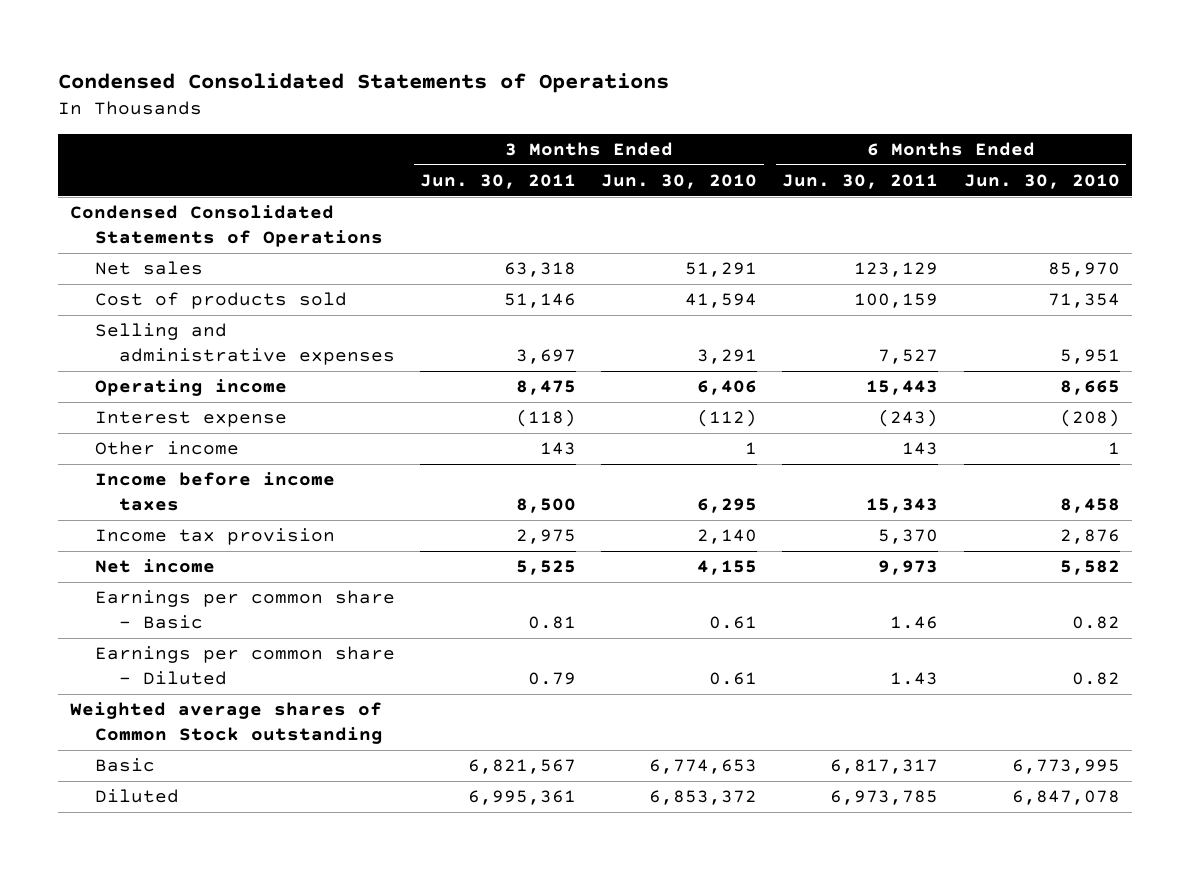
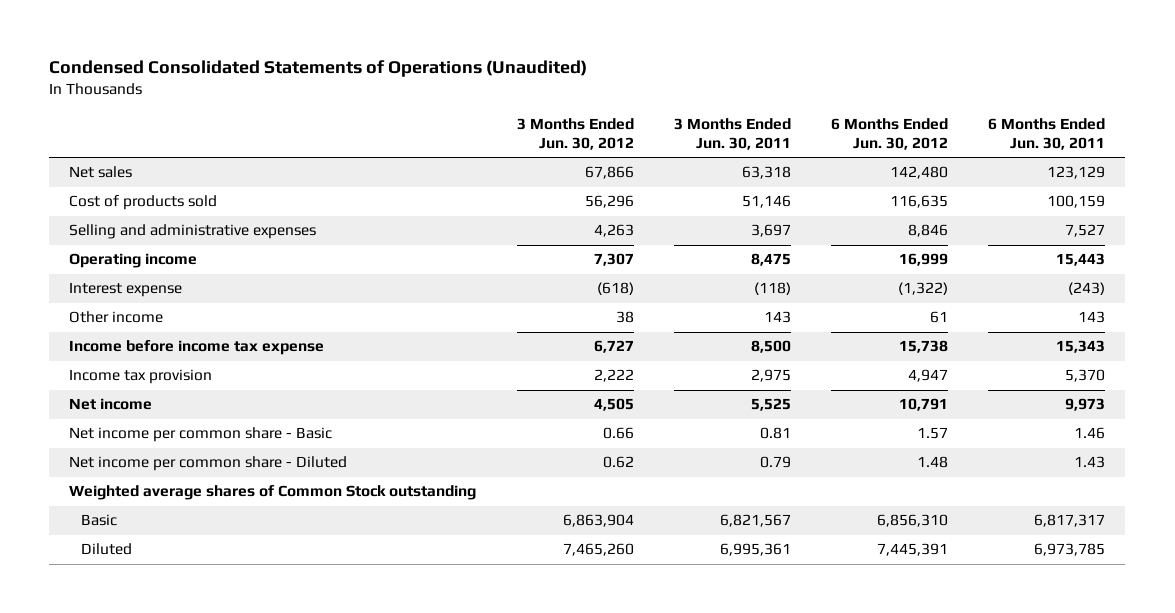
[57,72,669,93] Condensed Consolidated Statements of Operations -> [49,60,588,78] Condensed Consolidated Statements of Operations (Unaudited)
[601,173,758,189] Jun. 30, 2010 -> none
[963,173,1120,189] Jun. 30, 2010 -> none
none -> [516,118,634,151] 3 Months Ended Jun. 30, 2012
none -> [831,118,949,151] 6 Months Ended Jun. 30, 2012
[70,205,383,248] Condensed Consolidated Statements of Operations -> none
[94,472,335,512] Income before income taxes -> [69,340,325,356] Income before income tax expense
[94,590,395,630] Earnings per common share - Basic -> [69,427,333,443] Net income per common share - Basic
[94,646,395,686] Earnings per common share - Diluted -> [69,456,348,472] Net income per common share - Diluted

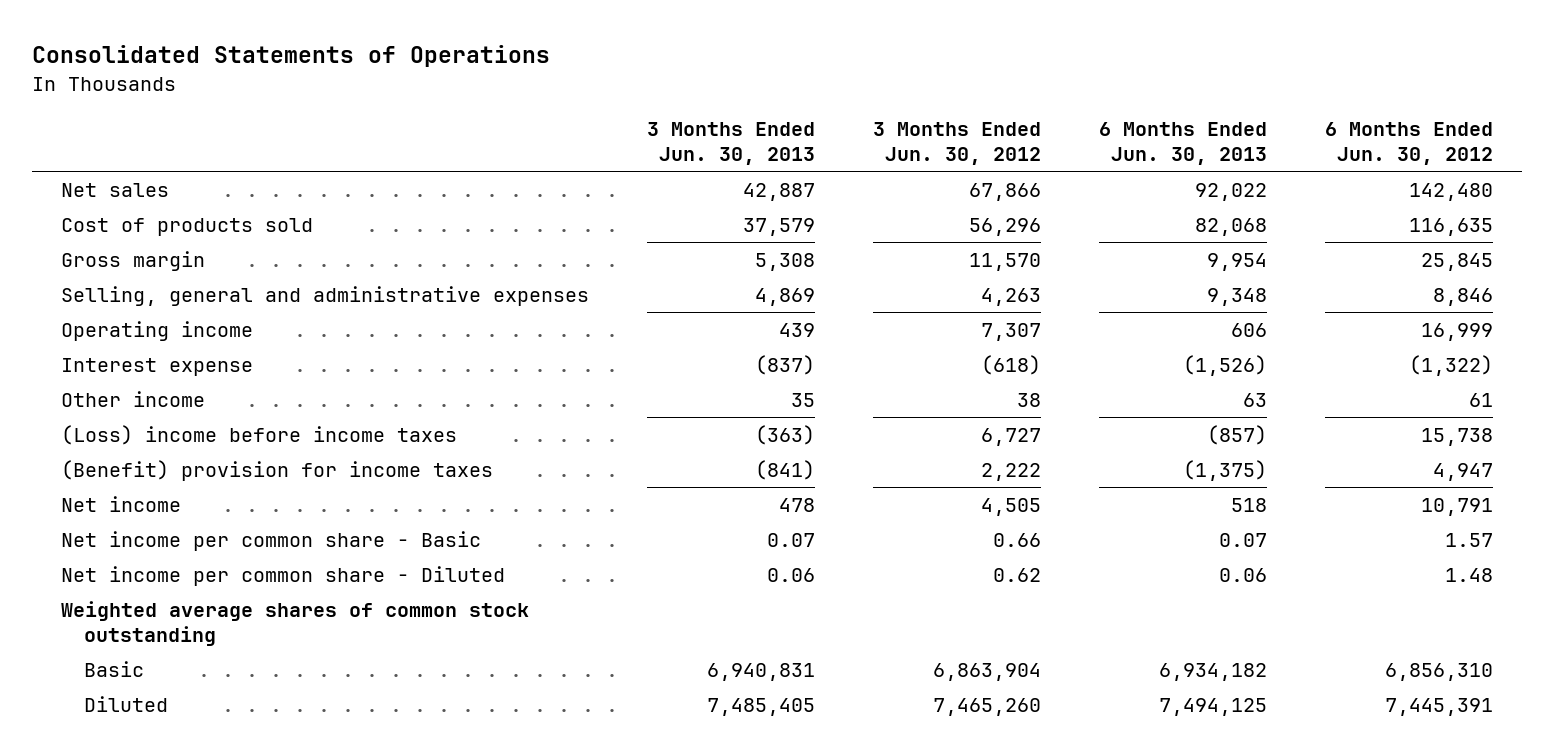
[49,60,588,78] Condensed Consolidated Statements of Operations (Unaudited) -> [32,45,551,68] Consolidated Statements of Operations
[673,118,791,151] 3 Months Ended Jun. 30, 2011 -> none
[988,118,1106,151] 6 Months Ended Jun. 30, 2011 -> none
none -> [647,121,816,165] 3 Months Ended Jun. 30, 2013
none -> [1098,121,1267,165] 6 Months Ended Jun. 30, 2013
none -> [61,250,206,271] Gross margin
[69,224,317,240] Selling and administrative expenses -> [61,285,590,306] Selling, general and administrative expenses
[69,340,325,356] Income before income tax expense -> [61,424,458,445] (Loss) income before income taxes
[69,369,213,385] Income tax provision -> [61,459,494,481] (Benefit) provision for income taxes
[69,485,477,501] Weighted average shares of Common Stock outstanding -> [61,600,530,646] Weighted average shares of common stock outstanding

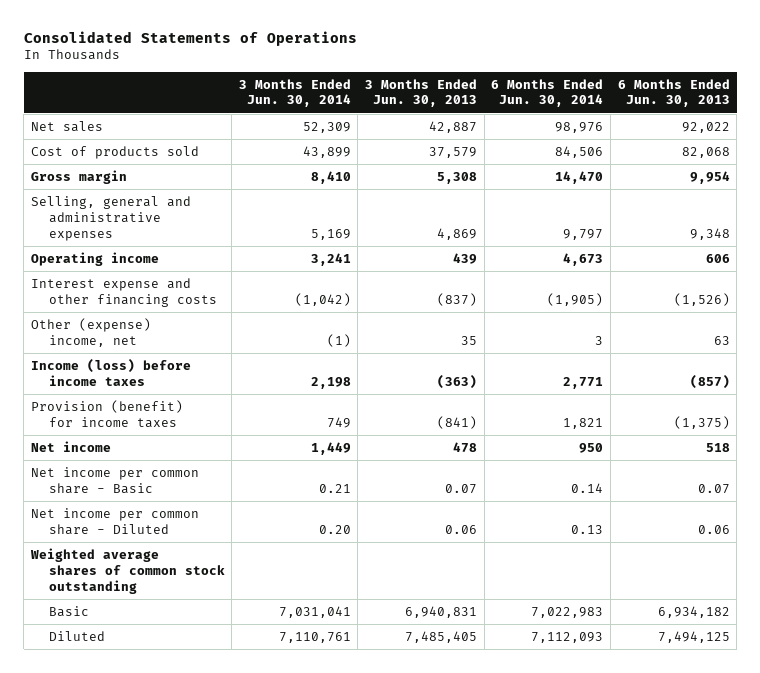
[872,121,1041,165] 3 Months Ended Jun. 30, 2012 -> none
[1324,121,1493,165] 6 Months Ended Jun. 30, 2012 -> none
none -> [238,78,351,108] 3 Months Ended Jun. 30, 2014
none -> [491,78,604,108] 6 Months Ended Jun. 30, 2014
[61,357,254,376] Interest expense -> [30,277,217,307] Interest expense and other financing costs
[61,390,206,407] Other income -> [30,317,151,347] Other (expense) income, net
[61,424,458,445] (Loss) income before income taxes -> [30,358,191,386] Income (loss) before income taxes
[61,459,494,481] (Benefit) provision for income taxes -> [30,399,183,428] Provision (benefit) for income taxes

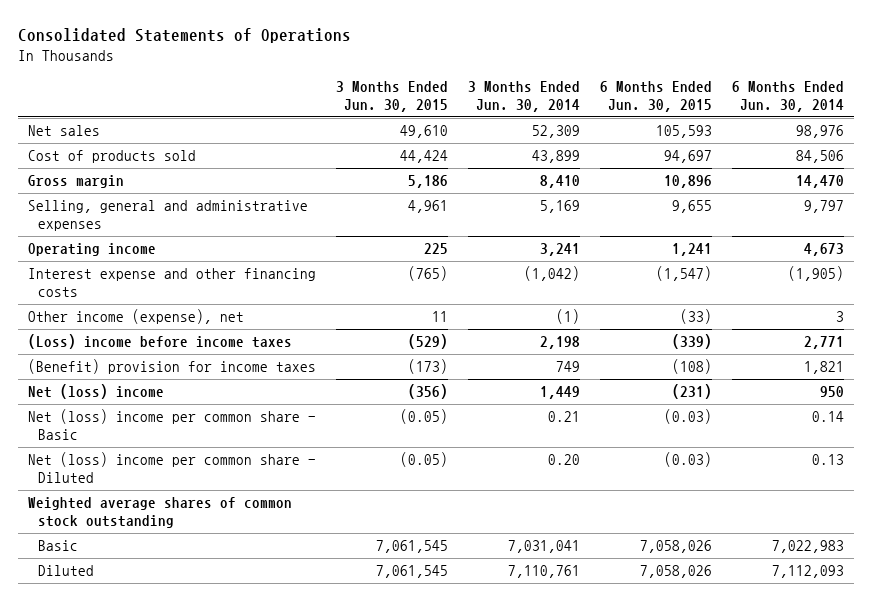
[365,78,478,108] 3 Months Ended Jun. 30, 2013 -> none
[617,78,730,108] 6 Months Ended Jun. 30, 2013 -> none
none -> [335,81,448,112] 3 Months Ended Jun. 30, 2015
none -> [599,81,712,112] 6 Months Ended Jun. 30, 2015
[30,317,151,347] Other (expense) income, net -> [27,309,244,325] Other income (expense), net
[30,358,191,386] Income (loss) before income taxes -> [27,334,292,350] (Loss) income before income taxes
[30,399,183,428] Provision (benefit) for income taxes -> [27,359,316,375] (Benefit) provision for income taxes
[30,440,111,452] Net income -> [27,384,164,400] Net (loss) income
[30,466,199,494] Net income per common share - Basic -> [27,409,316,440] Net (loss) income per common share - Basic
[30,507,199,535] Net income per common share - Diluted -> [27,452,316,483] Net (loss) income per common share - Diluted

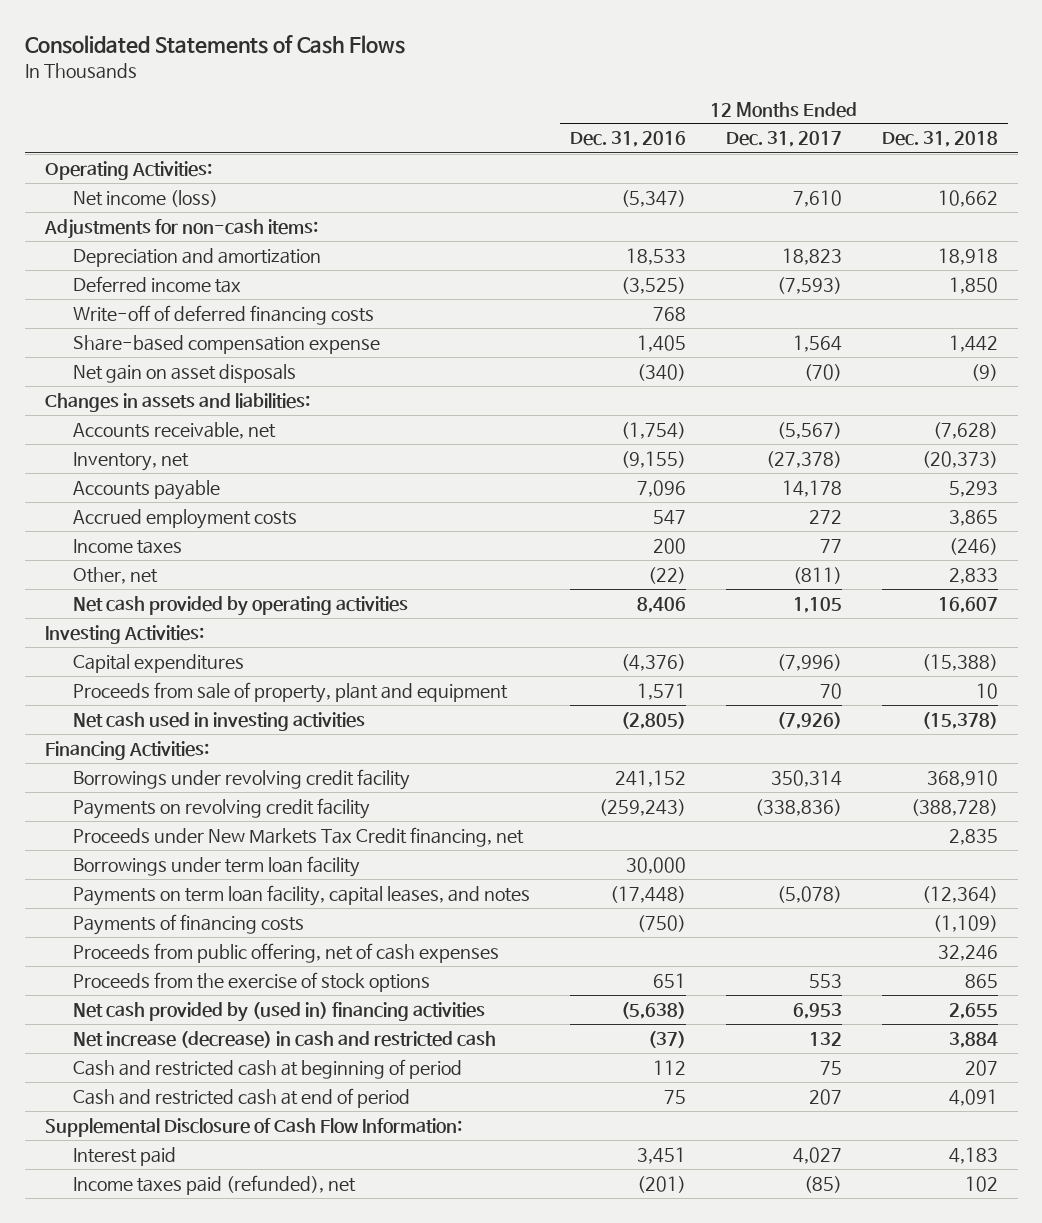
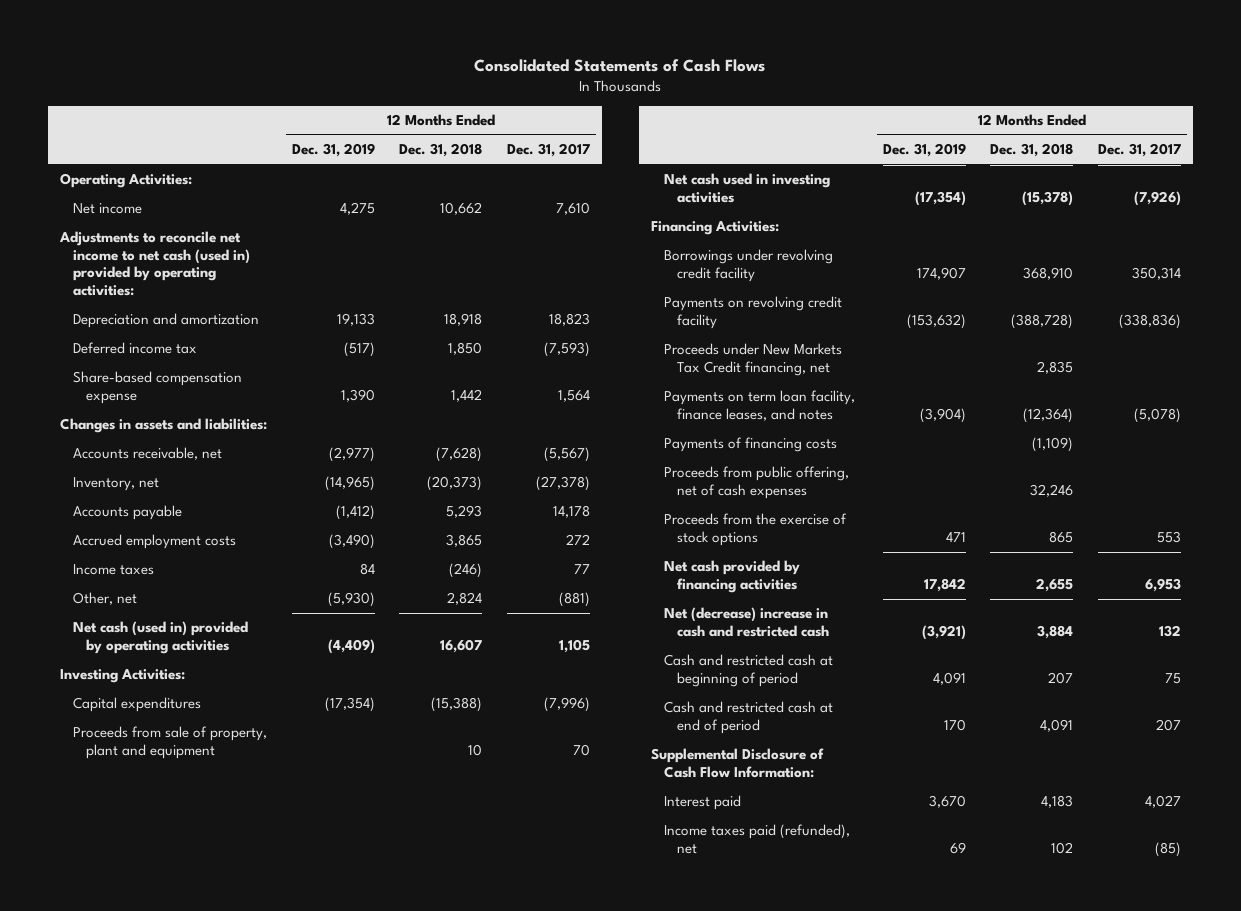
[569,131,686,148] Dec. 31, 2016 -> none
none -> [291,143,375,158] Dec. 31, 2019
[72,189,218,207] Net income (loss) -> [73,203,143,215] Net income
[43,218,318,239] Adjustments for non-cash items: -> [59,231,251,296] Adjustments to reconcile net income to net cash (used in) provided by operating activities:
[72,304,374,325] Write-off of deferred financing costs -> none
[72,363,296,383] Net gain on asset disposals -> none
[792,566,842,584] (811) -> [558,592,590,608] (881)
[948,567,998,584] 2,833 -> [447,592,483,606] 2,824
[72,595,408,616] Net cash provided by operating activities -> [73,621,249,654] Net cash (used in) provided by operating activities
[72,855,360,877] Borrowings under term loan facility -> none
[72,884,530,906] Payments on term loan facility, capital leases, and notes -> [663,390,855,421] Payments on term loan facility, finance leases, and notes
[72,1001,485,1022] Net cash provided by (used in) financing activities -> [663,560,800,593] Net cash provided by financing activities
[72,1030,496,1048] Net increase (decrease) in cash and restricted cash -> [663,607,829,637] Net (decrease) increase in cash and restricted cash

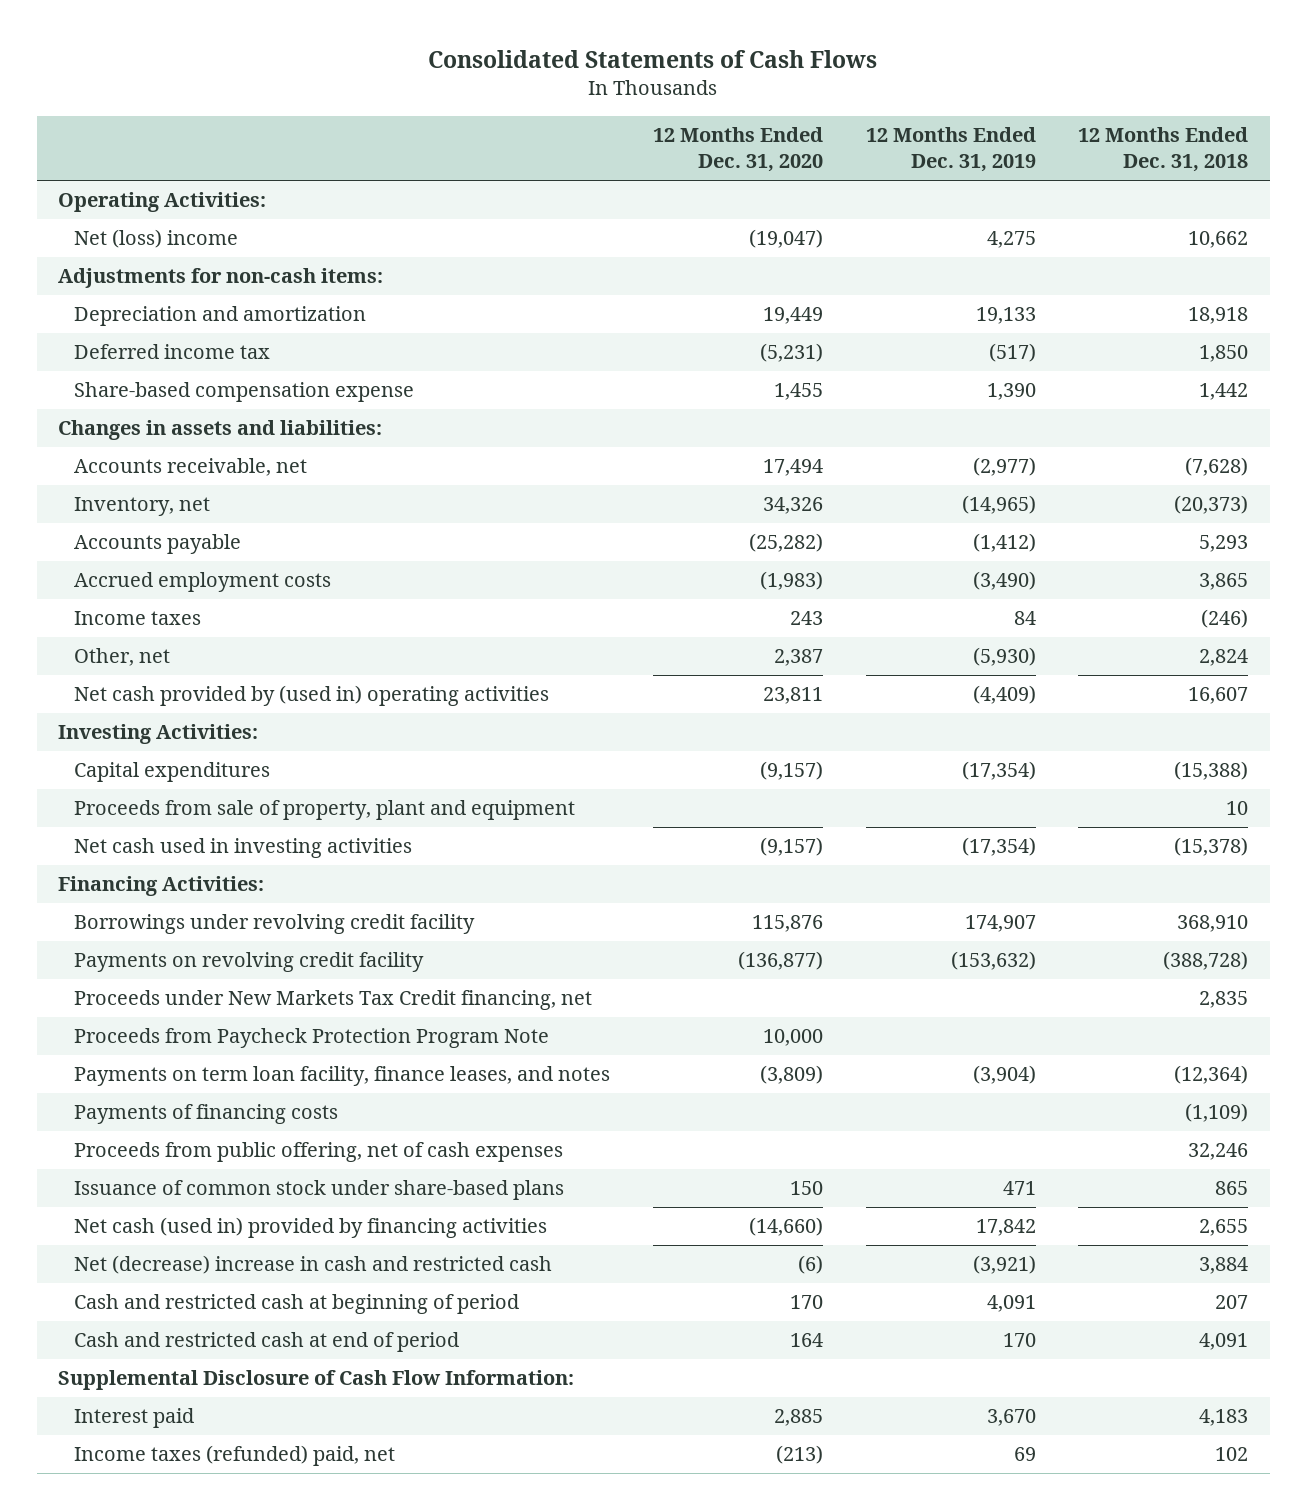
[506,143,590,158] Dec. 31, 2017 -> none
none -> [653,127,824,173] 12 Months Ended Dec. 31, 2020
[73,203,143,215] Net income -> [74,229,239,249] Net (loss) income
[59,231,251,296] Adjustments to reconcile net income to net cash (used in) provided by operating activities: -> [58,268,384,289] Adjustments for non-cash items:
[73,621,249,654] Net cash (used in) provided by operating activities -> [74,685,550,707] Net cash provided by (used in) operating activities
none -> [74,1028,550,1049] Proceeds from Paycheck Protection Program Note
[663,513,847,546] Proceeds from the exercise of stock options -> [74,1180,565,1201] Issuance of common stock under share-based plans
[663,560,800,593] Net cash provided by financing activities -> [74,1217,548,1239] Net cash (used in) provided by financing activities
[663,824,850,854] Income taxes paid (refunded), net -> [74,1445,396,1467] Income taxes (refunded) paid, net

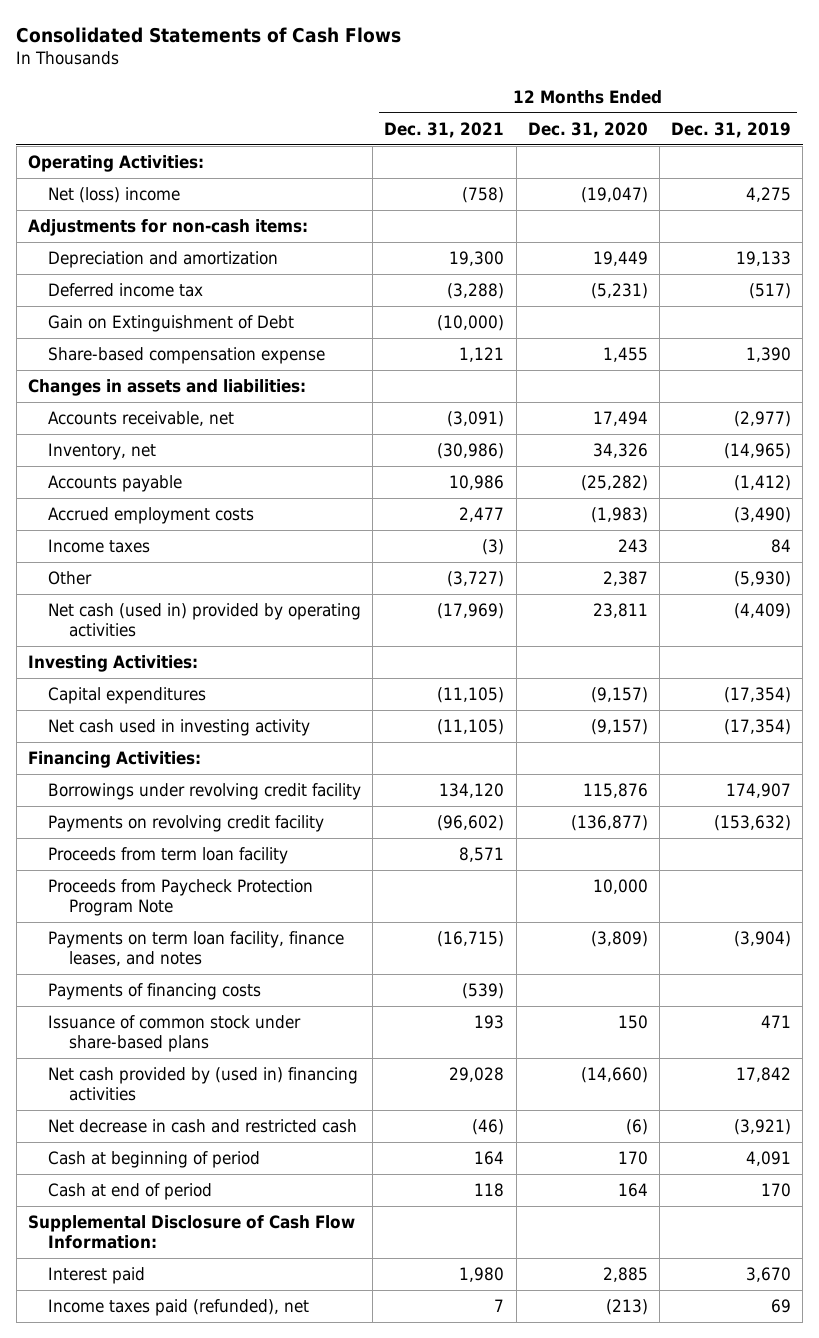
[1078,127,1249,173] 12 Months Ended Dec. 31, 2018 -> none
none -> [384,121,505,138] Dec. 31, 2021
none -> [48,315,295,333] Gain on Extinguishment of Debt
[74,648,171,667] Other, net -> [48,571,93,586] Other
[74,685,550,707] Net cash provided by (used in) operating activities -> [48,603,362,637] Net cash (used in) provided by operating activities
[74,800,576,821] Proceeds from sale of property, plant and equipment -> none
[74,838,413,859] Net cash used in investing activities -> [48,719,311,737] Net cash used in investing activity
[74,990,593,1011] Proceeds under New Markets Tax Credit financing, net -> none
none -> [48,847,289,865] Proceeds from term loan facility
[74,1142,564,1163] Proceeds from public offering, net of cash expenses -> none
[74,1217,548,1239] Net cash (used in) provided by financing activities -> [48,1067,359,1101] Net cash provided by (used in) financing activities
[74,1255,553,1275] Net (decrease) increase in cash and restricted cash -> [48,1119,358,1134] Net decrease in cash and restricted cash
[74,1294,520,1315] Cash and restricted cash at beginning of period -> [48,1151,261,1169] Cash at beginning of period
[74,1332,460,1353] Cash and restricted cash at end of period -> [48,1183,213,1201] Cash at end of period
[74,1445,396,1467] Income taxes (refunded) paid, net -> [48,1299,310,1317] Income taxes paid (refunded), net

